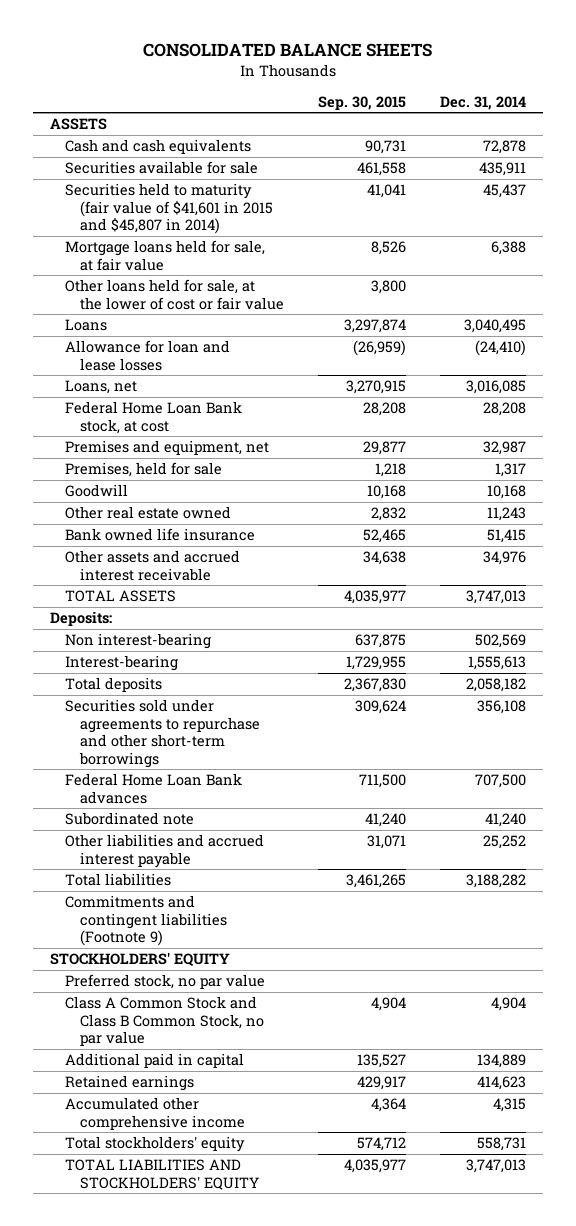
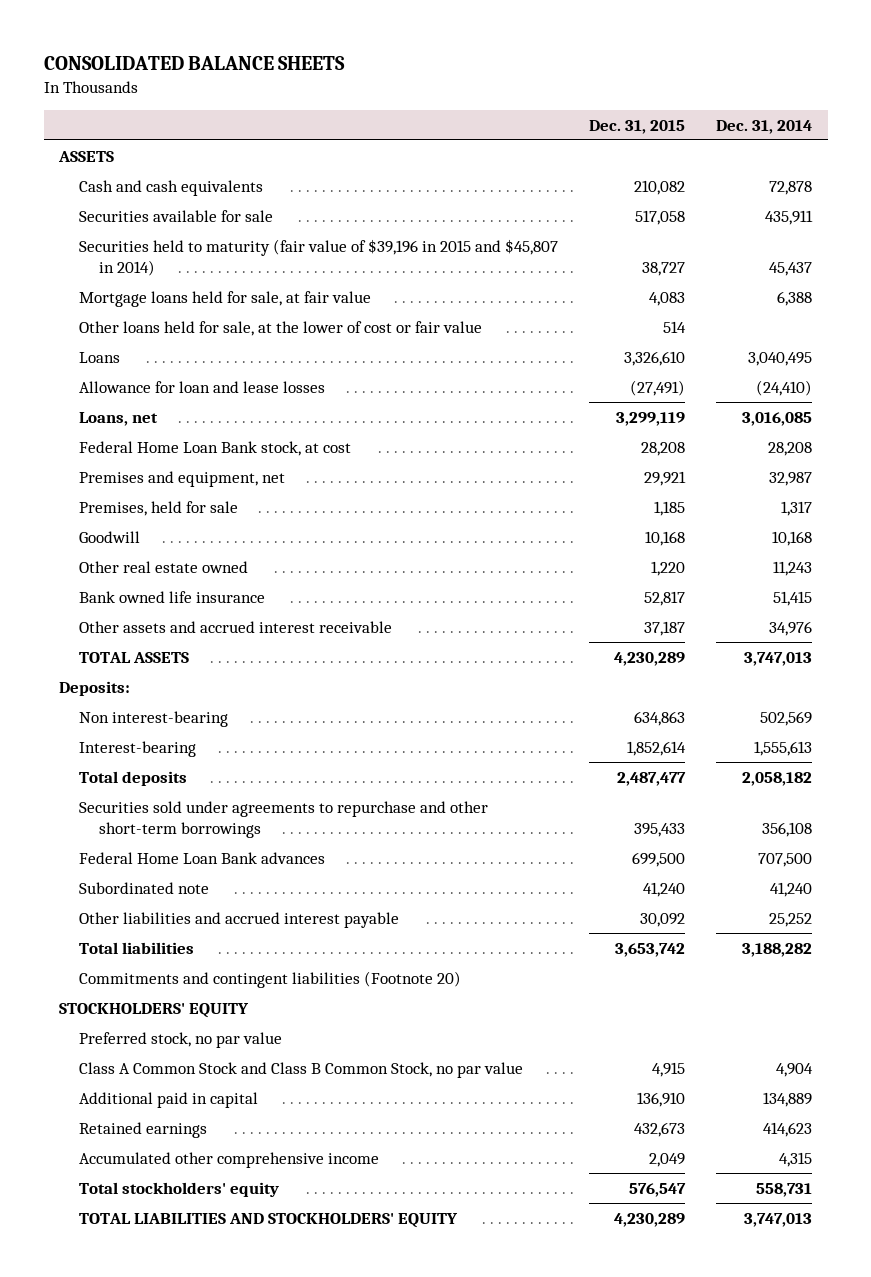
[318,95,407,110] Sep. 30, 2015 -> none
none -> [589,119,686,134] Dec. 31, 2015
[65,183,274,235] Securities held to maturity (fair value of $41,601 in 2015 and $45,807 in 2014) -> [78,238,558,277] Securities held to maturity (fair value of $39,196 in 2015 and $45,807 in 2014)
[65,895,228,947] Commitments and contingent liabilities (Footnote 9) -> [78,970,461,988] Commitments and contingent liabilities (Footnote 20)

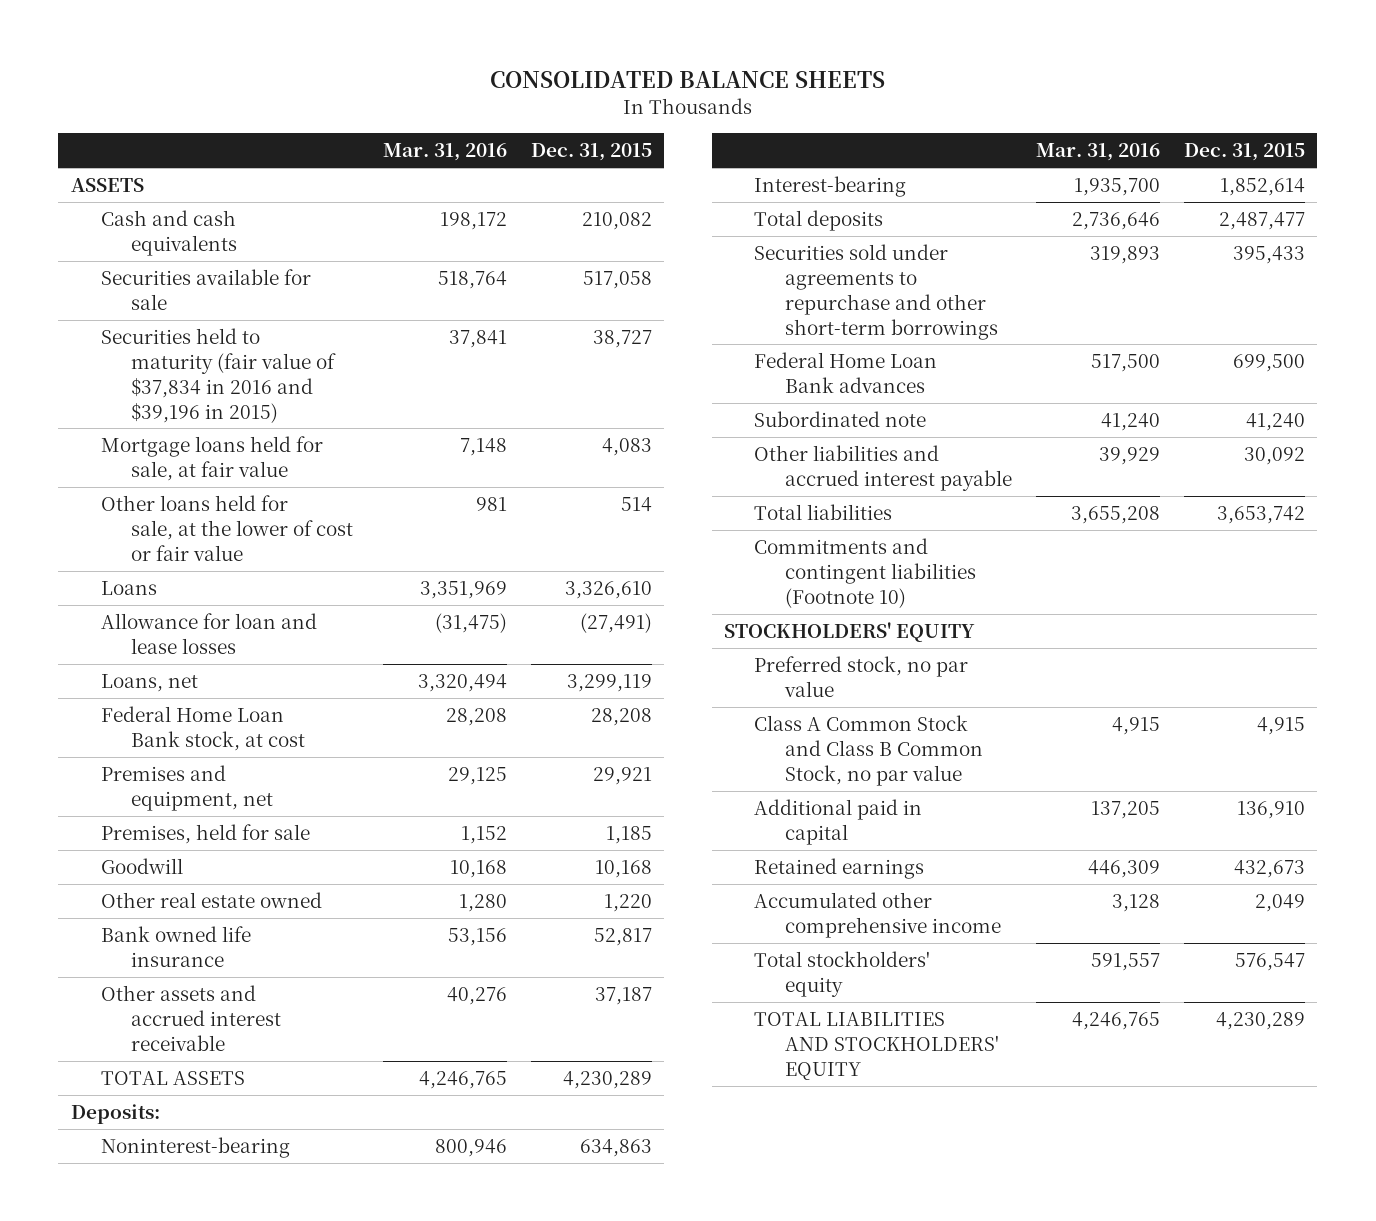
[716,119,813,134] Dec. 31, 2014 -> none
none -> [382,143,507,162] Mar. 31, 2016
[78,238,558,277] Securities held to maturity (fair value of $39,196 in 2015 and $45,807 in 2014) -> [100,327,337,423] Securities held to maturity (fair value of $37,834 in 2016 and $39,196 in 2015)
[78,710,228,727] Non interest-bearing -> [100,1136,290,1158] Noninterest-bearing
[78,970,461,988] Commitments and contingent liabilities (Footnote 20) -> [754,537,976,608] Commitments and contingent liabilities (Footnote 10)

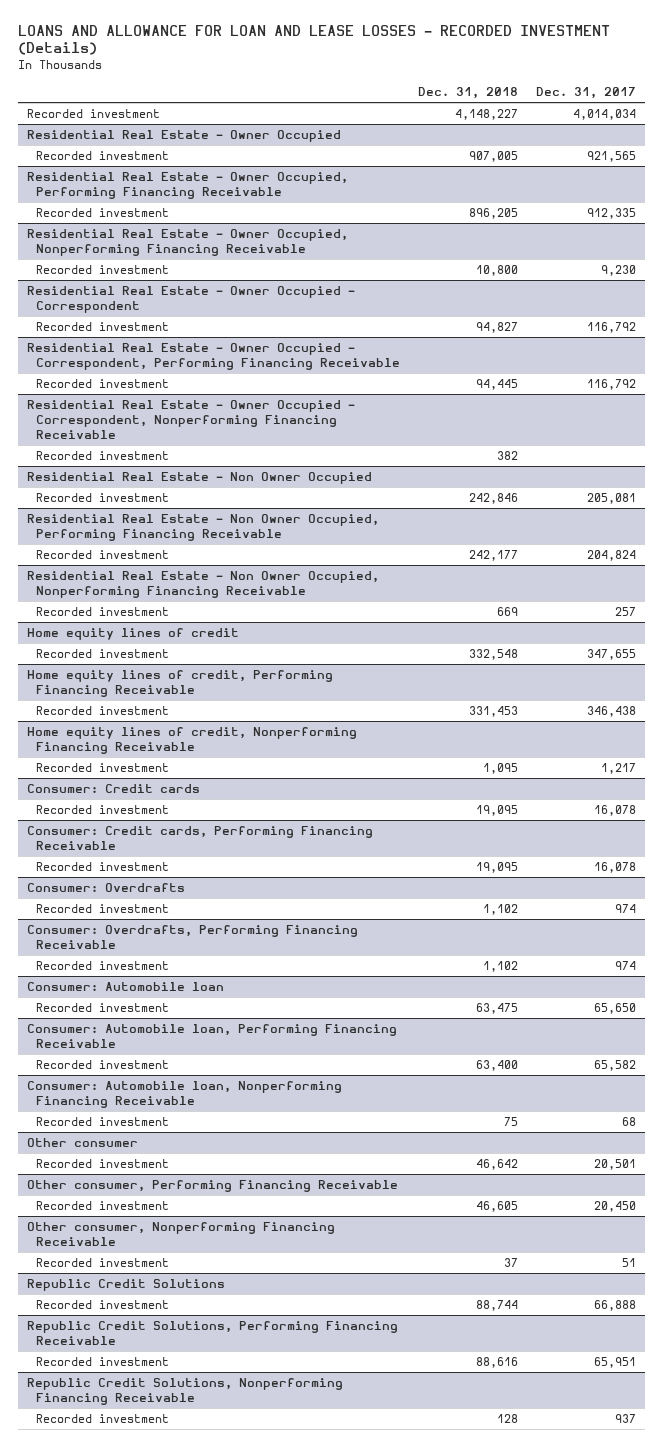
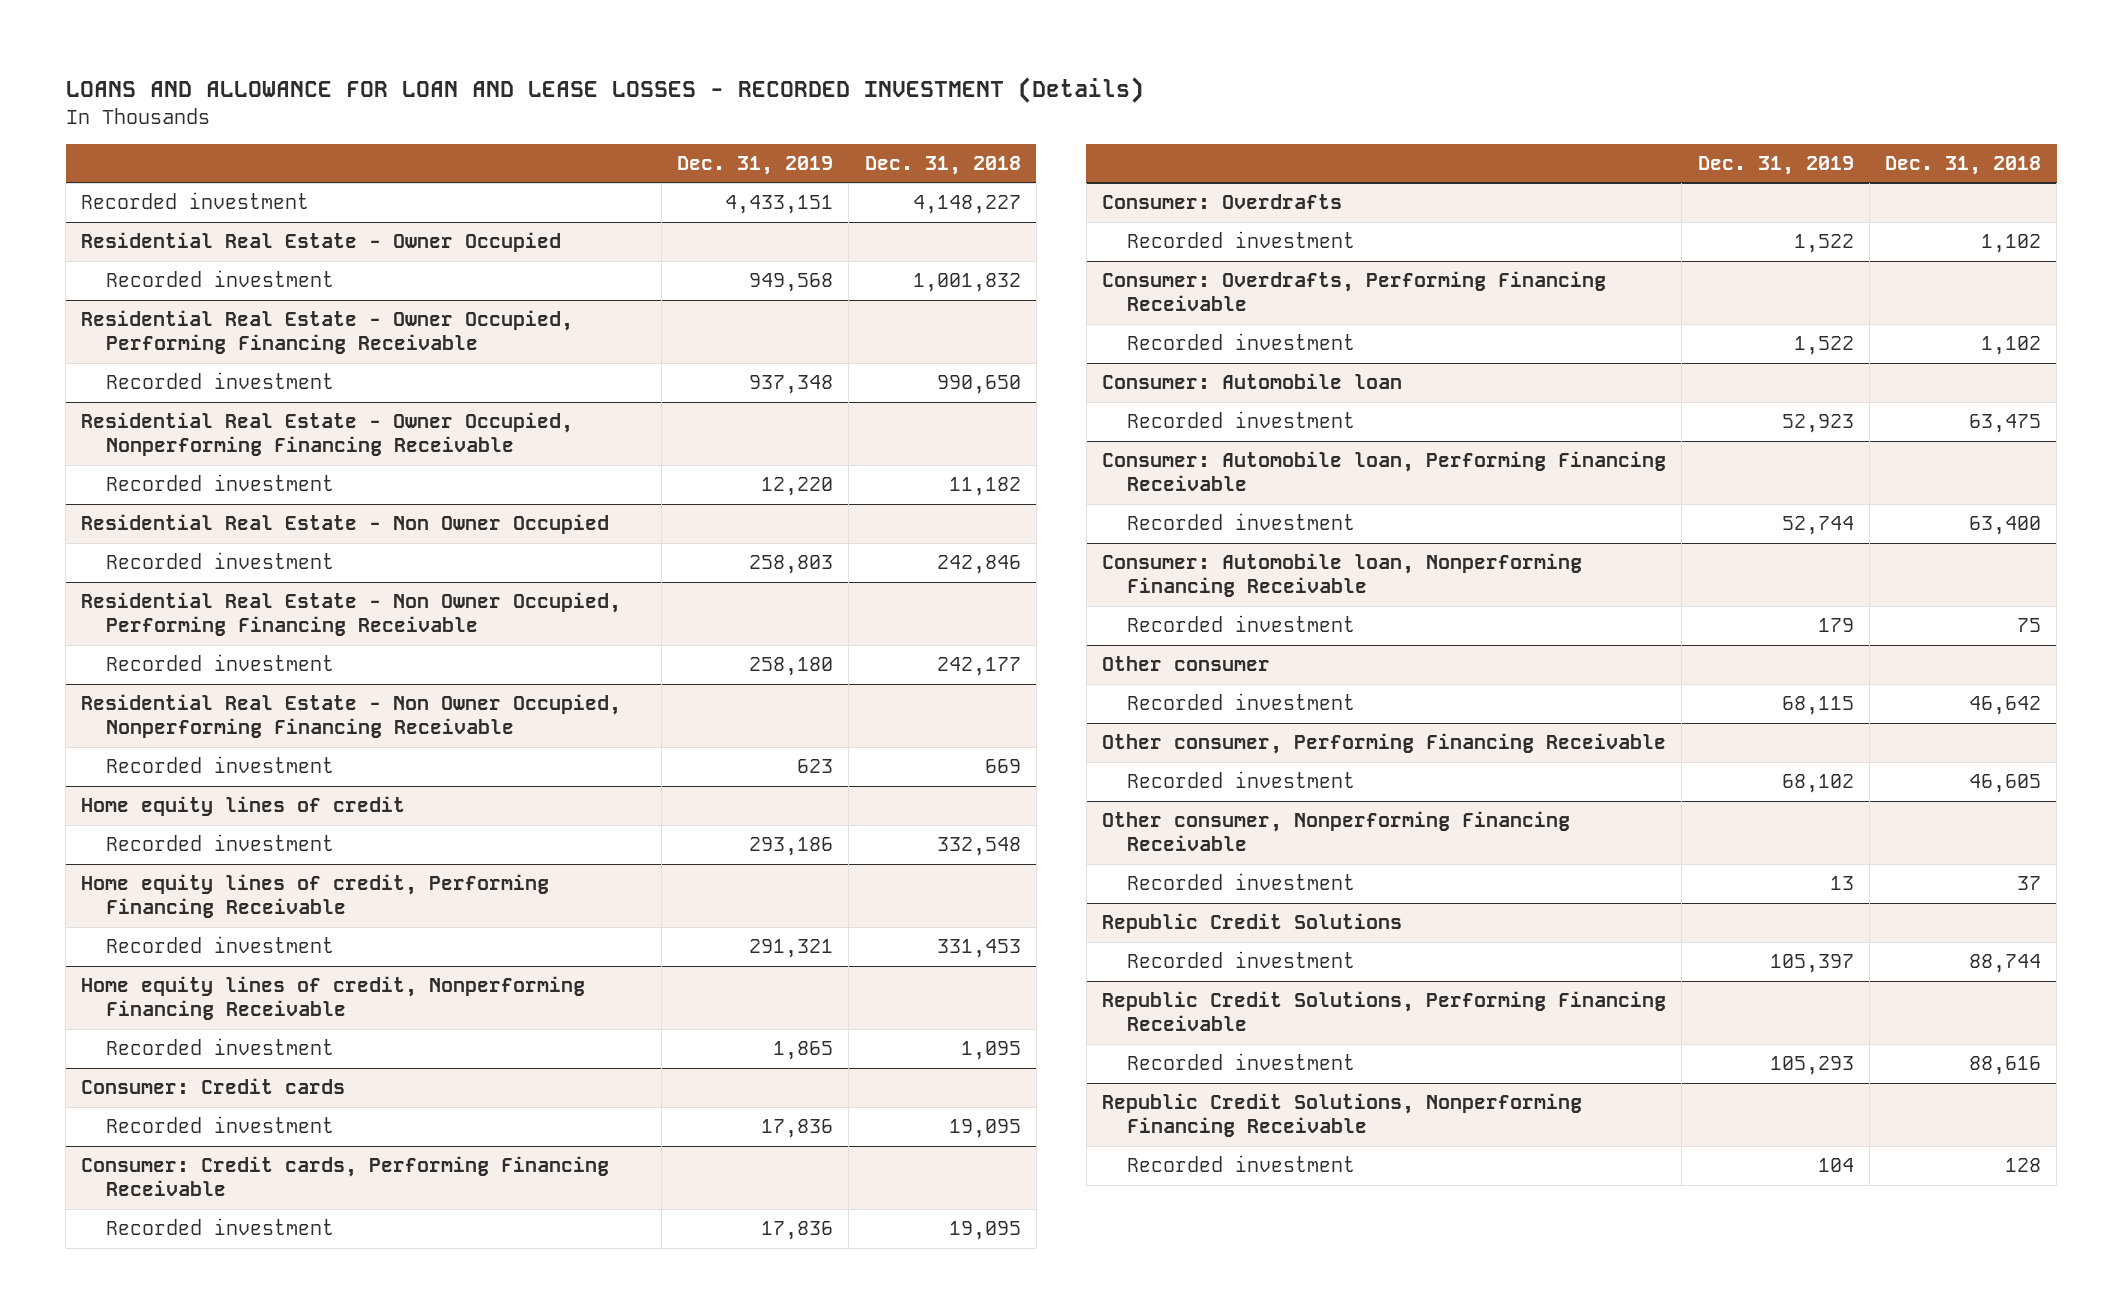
[536,86,637,99] Dec. 31, 2017 -> none
none -> [676,155,833,175] Dec. 31, 2019
[468,151,518,163] 907,005 -> [912,273,1021,293] 1,001,832
[468,208,518,220] 896,205 -> [936,375,1021,395] 990,650
[26,286,355,313] Residential Real Estate - Owner Occupied - Correspondent -> none
[35,322,169,332] Recorded investment -> none
[26,343,400,370] Residential Real Estate - Owner Occupied - Correspondent, Performing Financing Receivable -> none
[35,379,169,389] Recorded investment -> none
[26,400,355,439] Residential Real Estate - Owner Occupied - Correspondent, Nonperforming Financing Receivable -> none
[35,451,169,461] Recorded investment -> none
[475,265,518,277] 10,800 -> [948,477,1021,497] 11,182

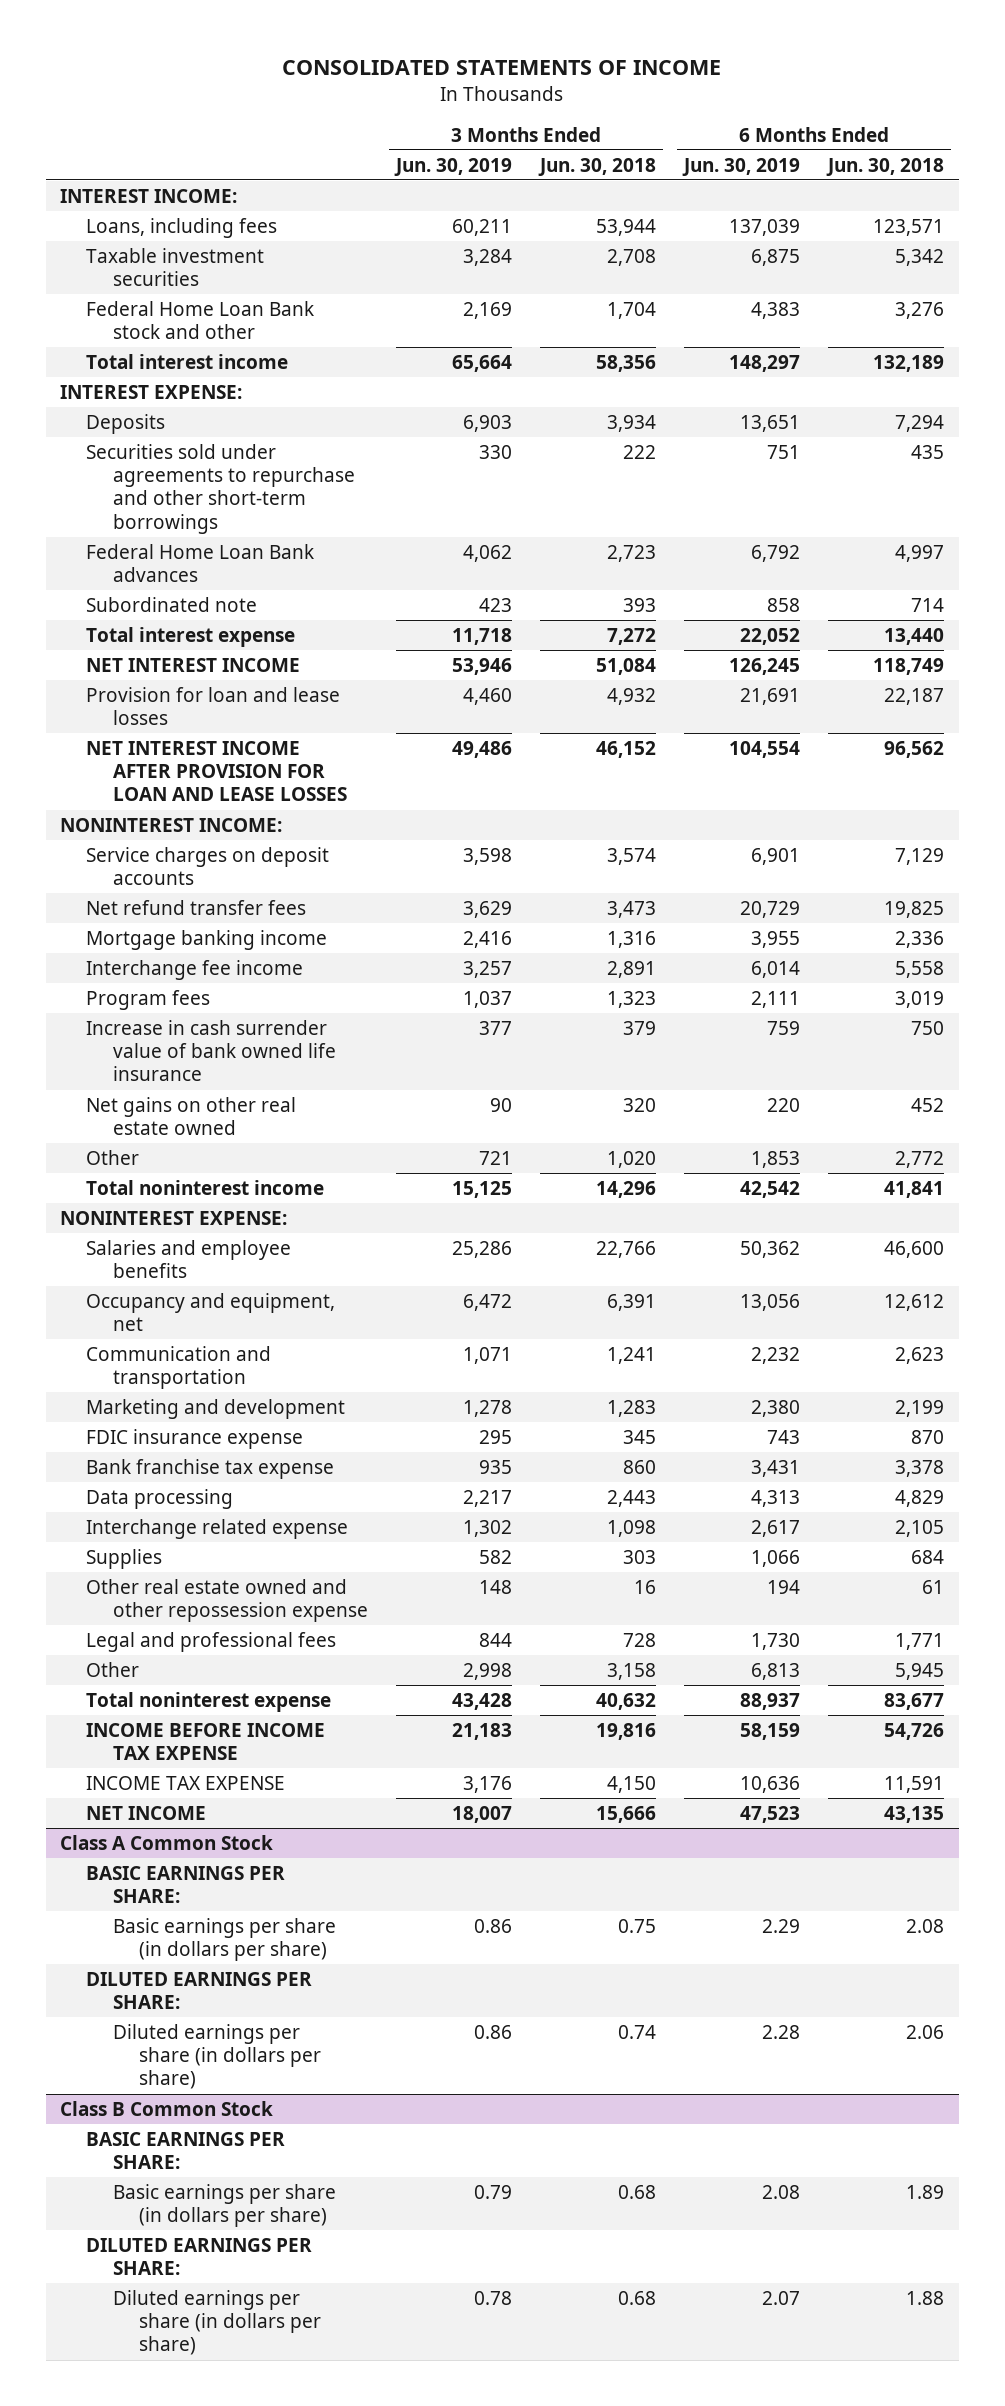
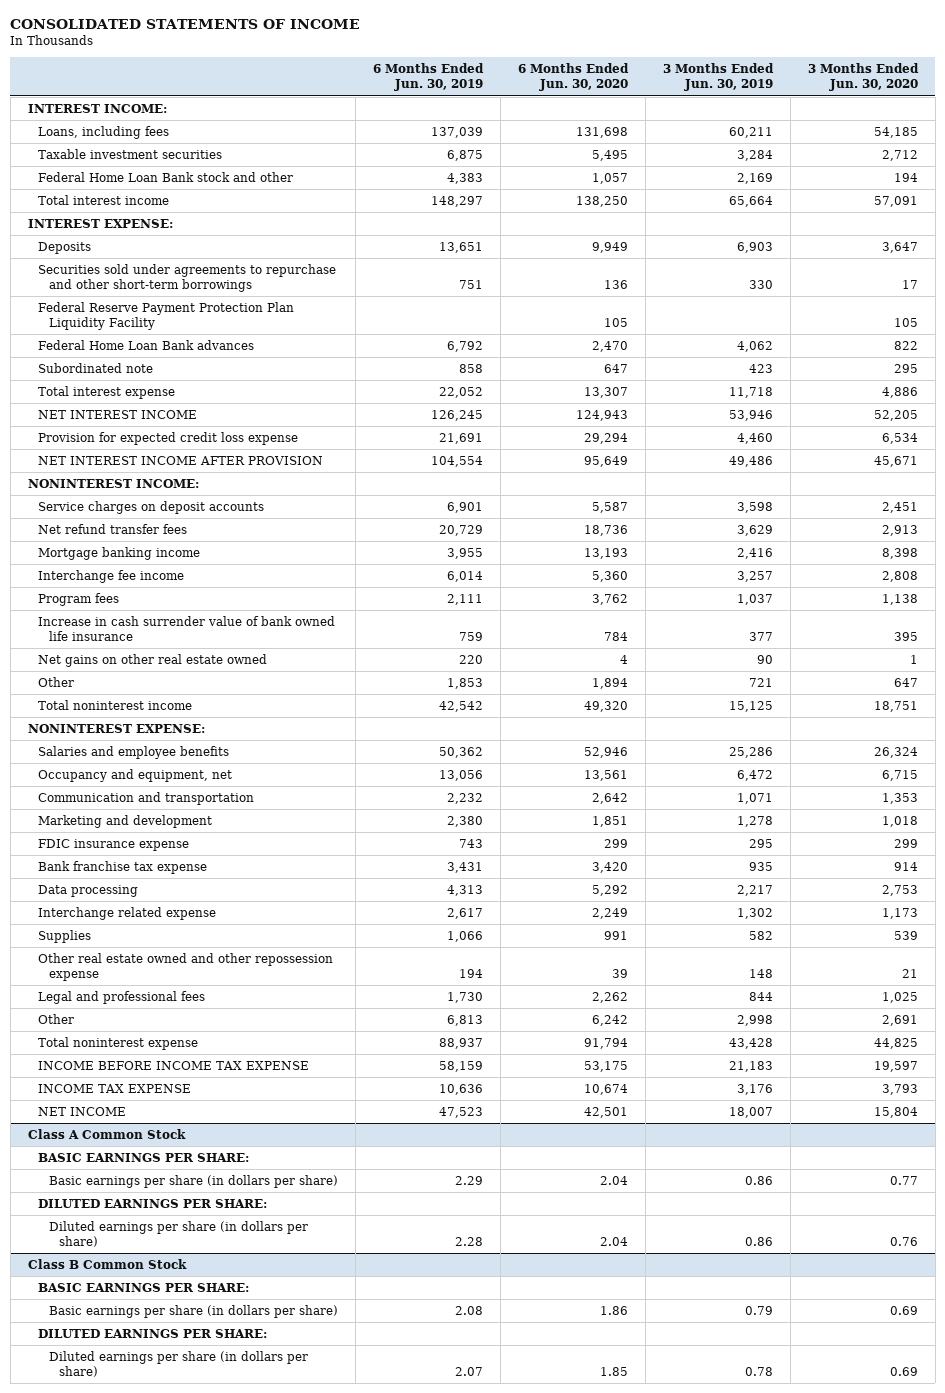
[538,157,657,176] Jun. 30, 2018 -> none
[826,157,945,176] Jun. 30, 2018 -> none
none -> [517,63,629,92] 6 Months Ended Jun. 30, 2020
none -> [807,63,919,92] 3 Months Ended Jun. 30, 2020
none -> [38,302,295,331] Federal Reserve Payment Protection Plan Liquidity Facility
[86,686,341,726] Provision for loan and lease losses -> [38,432,299,446] Provision for expected credit loss expense
[86,740,347,802] NET INTEREST INCOME AFTER PROVISION FOR LOAN AND LEASE LOSSES -> [38,456,324,466] NET INTEREST INCOME AFTER PROVISION

